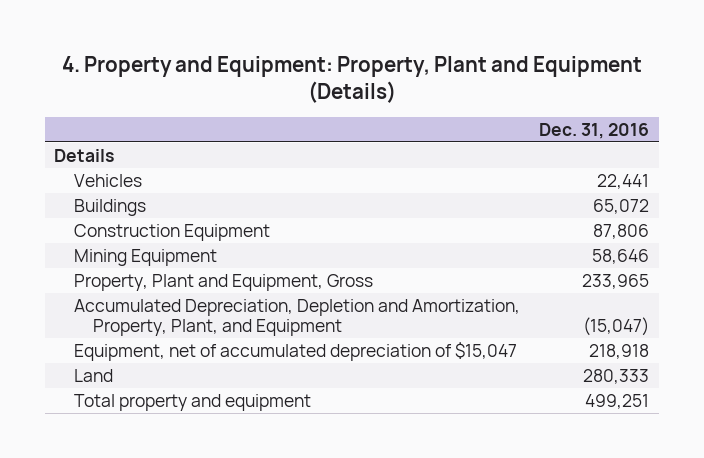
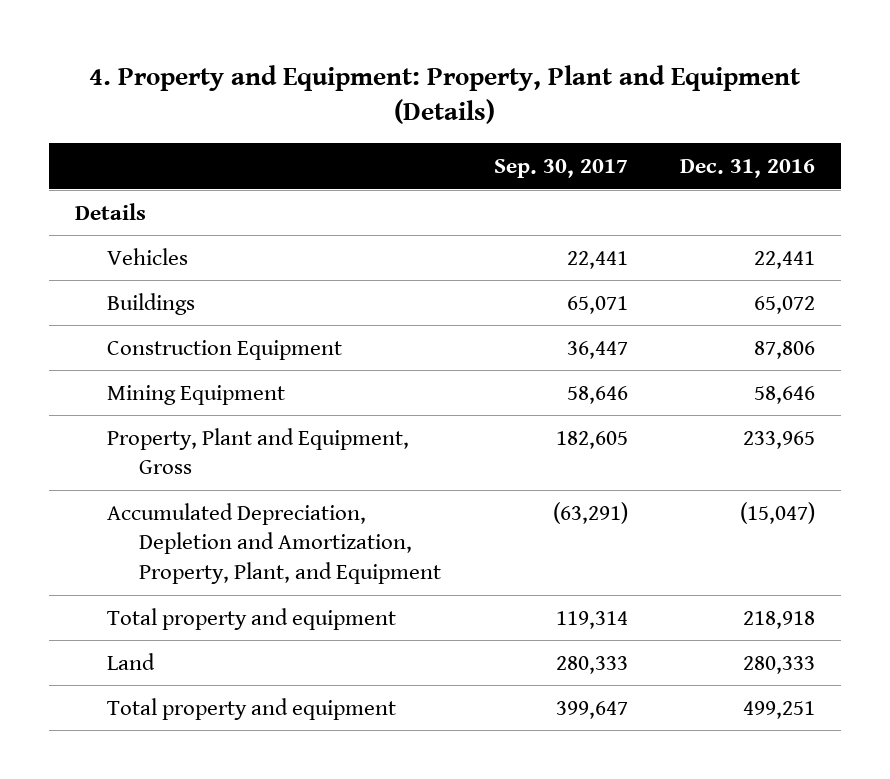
none -> [493,159,628,179] Sep. 30, 2017
[73,341,517,361] Equipment, net of accumulated depreciation of $15,047 -> [107,607,397,630] Total property and equipment

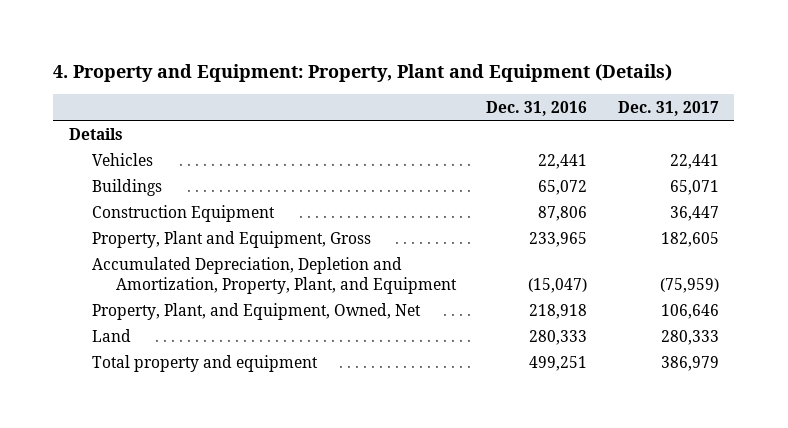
[493,159,628,179] Sep. 30, 2017 -> none
none -> [617,100,719,116] Dec. 31, 2017
[107,384,286,405] Mining Equipment -> none
[107,607,397,630] Total property and equipment -> [92,302,422,320] Property, Plant, and Equipment, Owned, Net

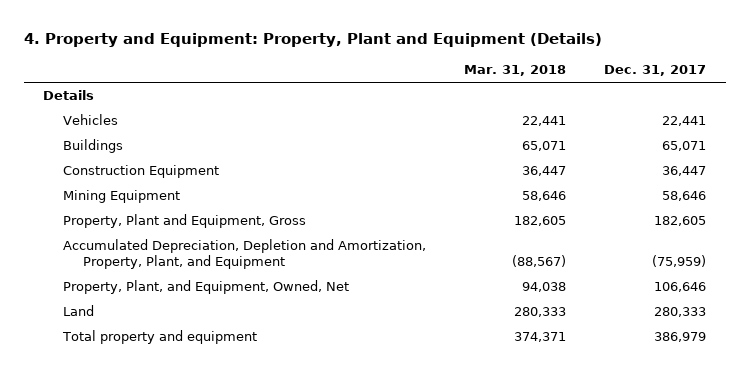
[486,100,588,116] Dec. 31, 2016 -> none
none -> [464,65,567,77] Mar. 31, 2018
none -> [62,190,180,204] Mining Equipment

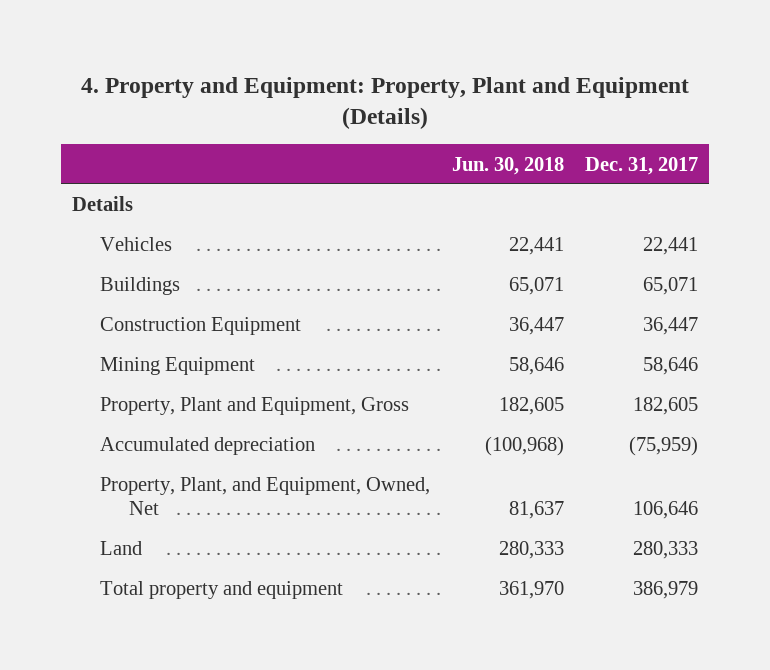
[464,65,567,77] Mar. 31, 2018 -> none
none -> [451,156,564,175] Jun. 30, 2018
[62,239,426,270] Accumulated Depreciation, Depletion and Amortization, Property, Plant, and Equipment -> [100,437,316,456] Accumulated depreciation

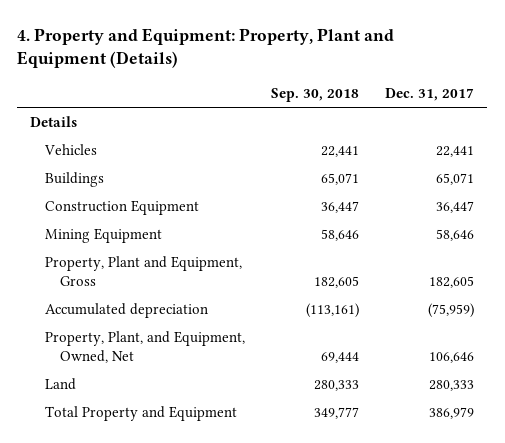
[451,156,564,175] Jun. 30, 2018 -> none
none -> [271,88,360,103] Sep. 30, 2018
[100,581,344,600] Total property and equipment -> [45,405,238,421] Total Property and Equipment

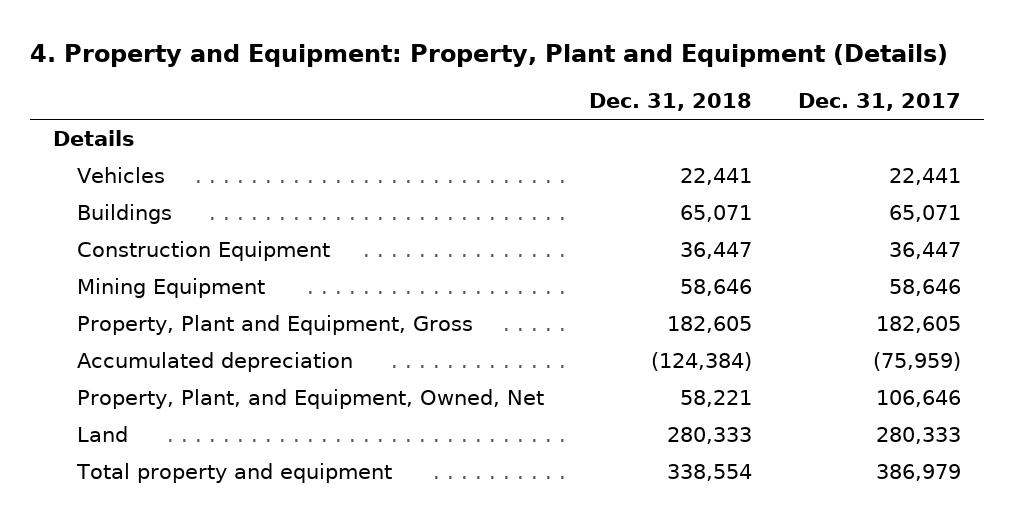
[271,88,360,103] Sep. 30, 2018 -> none
none -> [589,93,753,112] Dec. 31, 2018
[45,405,238,421] Total Property and Equipment -> [75,463,392,484] Total property and equipment

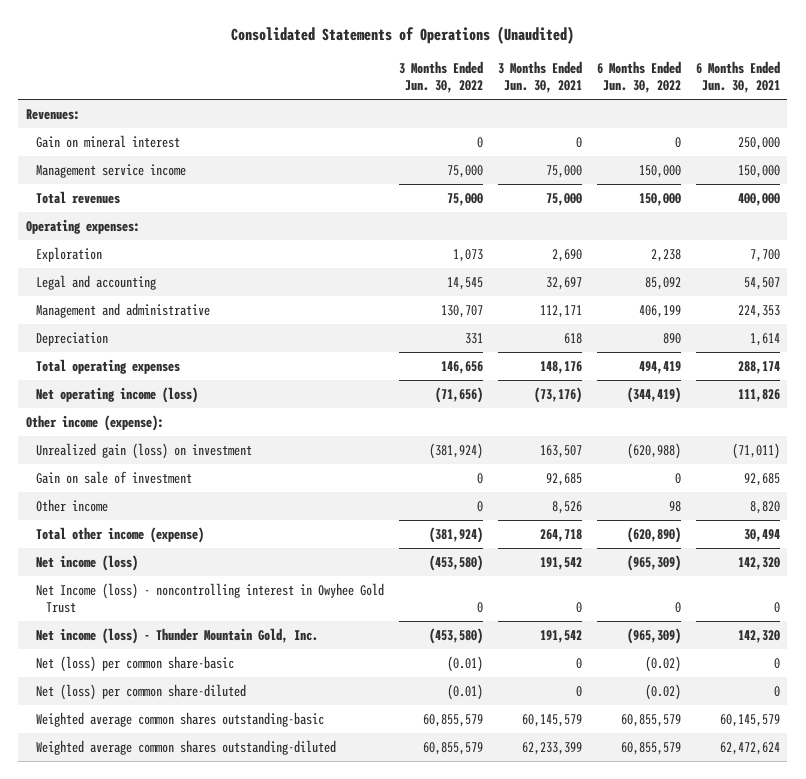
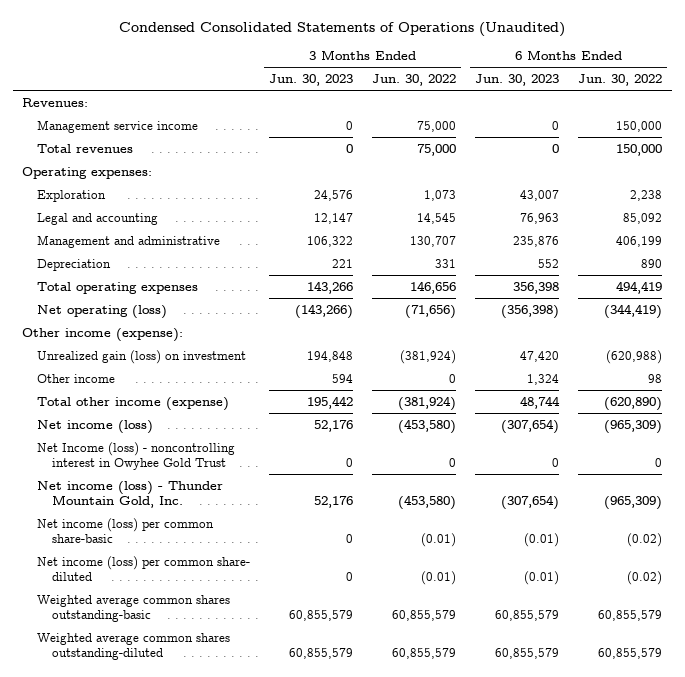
[230,26,574,45] Consolidated Statements of Operations (Unaudited) -> [119,21,566,37] Condensed Consolidated Statements of Operations (Unaudited)
[497,60,582,94] 3 Months Ended Jun. 30, 2021 -> none
[695,60,780,94] 6 Months Ended Jun. 30, 2021 -> none
none -> [269,74,354,87] Jun. 30, 2023
none -> [475,74,560,87] Jun. 30, 2023
[35,134,180,148] Gain on mineral interest -> none
[35,386,198,403] Net operating income (loss) -> [36,304,167,319] Net operating (loss)
[35,470,192,484] Gain on sale of investment -> none
[35,655,234,672] Net (loss) per common share-basic -> [36,517,214,544] Net income (loss) per common share-basic
[35,683,246,700] Net (loss) per common share-diluted -> [36,555,250,582] Net income (loss) per common share- diluted

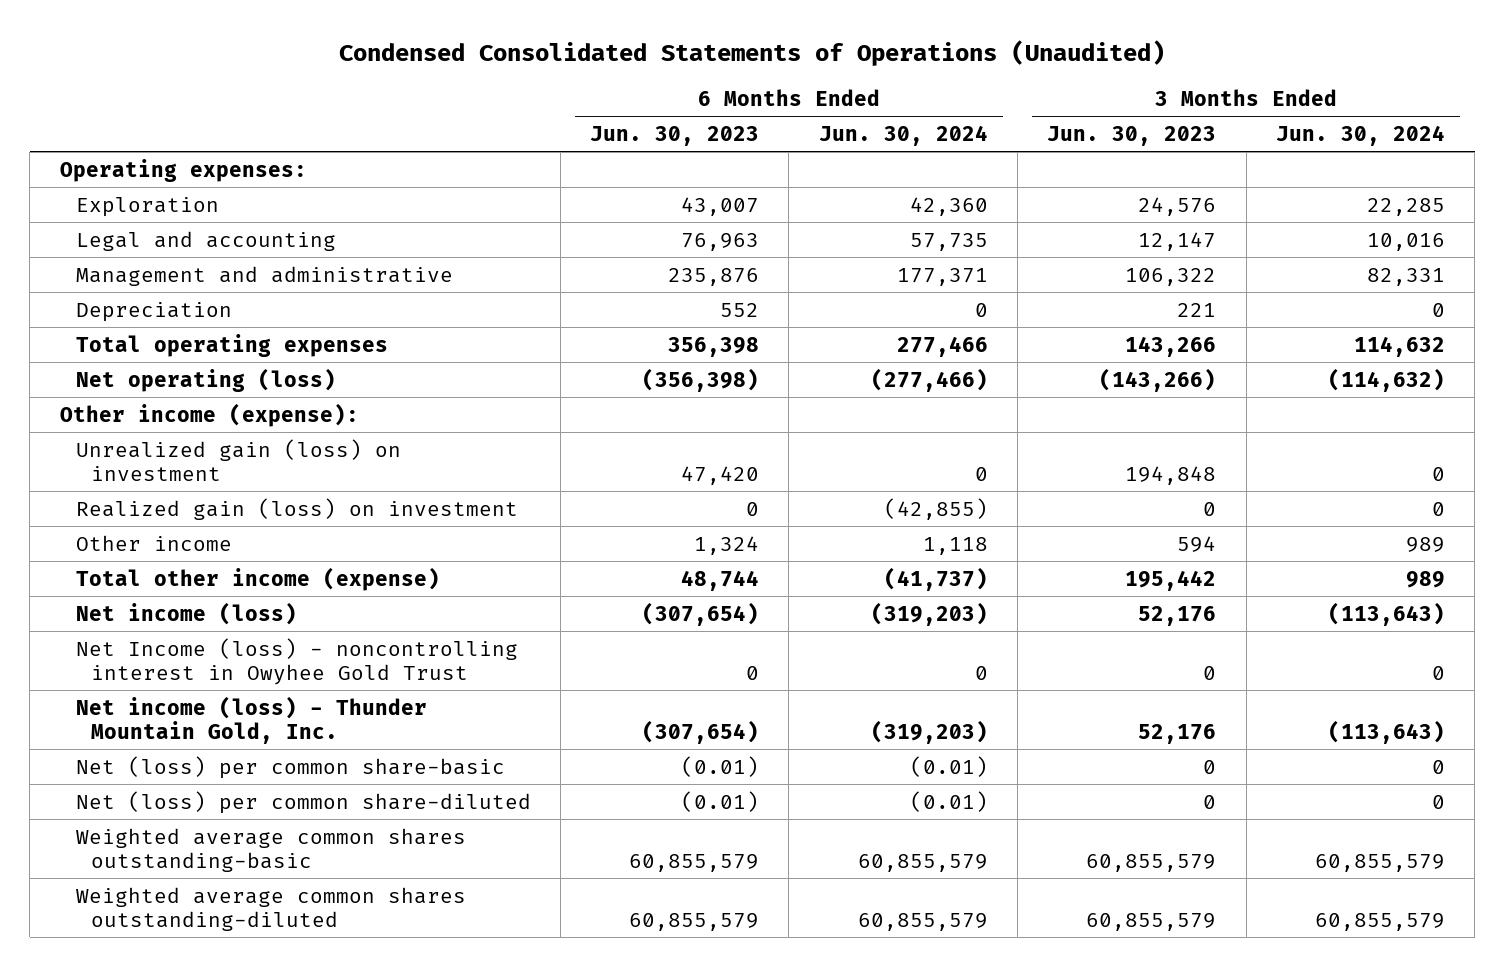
[372,74,457,87] Jun. 30, 2022 -> none
[578,74,663,87] Jun. 30, 2022 -> none
none -> [818,125,988,147] Jun. 30, 2024
none -> [1275,125,1445,147] Jun. 30, 2024
[22,97,89,107] Revenues: -> none
[36,119,198,133] Management service income -> none
[36,143,133,153] Total revenues -> none
none -> [75,497,518,520] Realized gain (loss) on investment
[36,517,214,544] Net income (loss) per common share-basic -> [75,755,505,779] Net (loss) per common share-basic
[36,555,250,582] Net income (loss) per common share- diluted -> [75,790,531,814] Net (loss) per common share-diluted

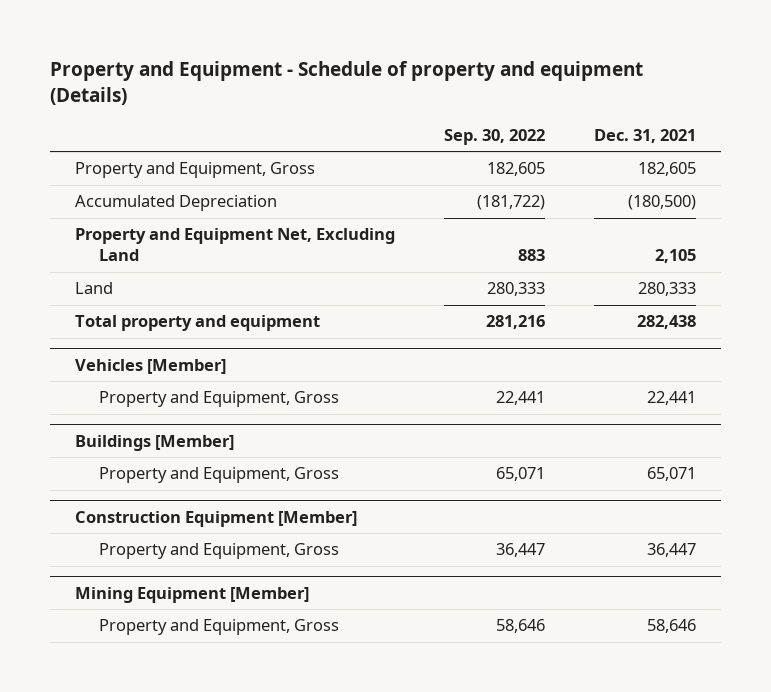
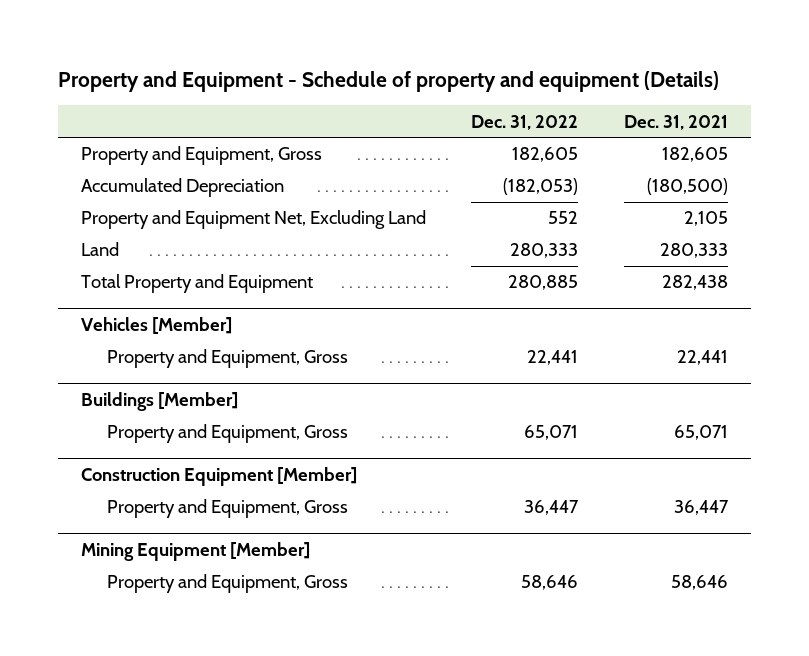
[443,128,545,145] Sep. 30, 2022 -> none
none -> [471,114,579,130] Dec. 31, 2022
[74,315,320,332] Total property and equipment -> [81,274,314,294] Total Property and Equipment

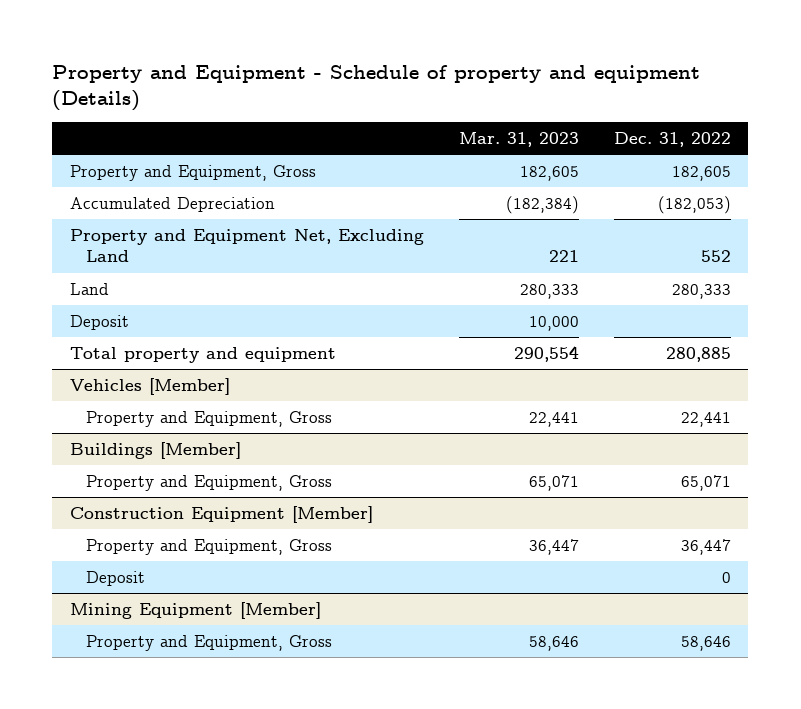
[623,114,728,130] Dec. 31, 2021 -> none
none -> [458,131,579,147] Mar. 31, 2023
none -> [69,314,129,330] Deposit
[81,274,314,294] Total Property and Equipment -> [69,346,336,363] Total property and equipment
none -> [85,570,145,586] Deposit

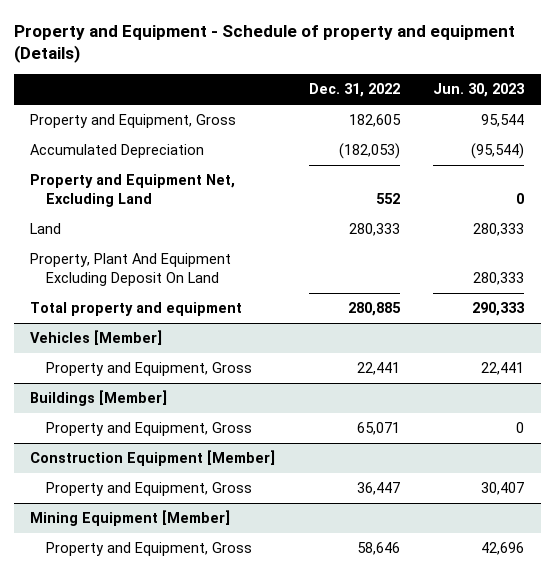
[458,131,579,147] Mar. 31, 2023 -> none
none -> [433,83,526,98] Jun. 30, 2023
[69,314,129,330] Deposit -> none
none -> [30,253,232,287] Property, Plant And Equipment Excluding Deposit On Land
[85,570,145,586] Deposit -> none

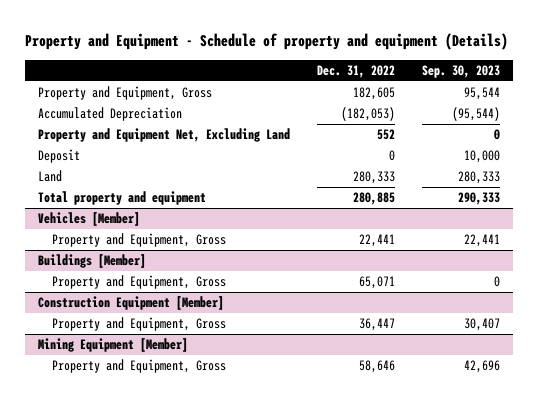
[433,83,526,98] Jun. 30, 2023 -> none
none -> [421,65,500,79] Sep. 30, 2023
none -> [38,149,81,164] Deposit
[30,253,232,287] Property, Plant And Equipment Excluding Deposit On Land -> none

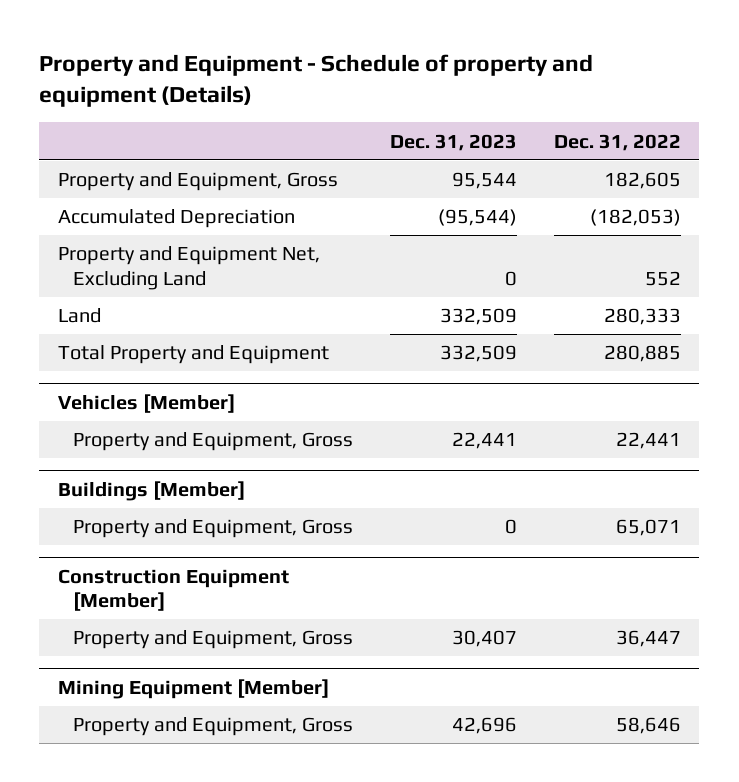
[421,65,500,79] Sep. 30, 2023 -> none
none -> [389,133,517,151] Dec. 31, 2023
[38,149,81,164] Deposit -> none
[38,191,207,206] Total property and equipment -> [57,345,329,365] Total Property and Equipment

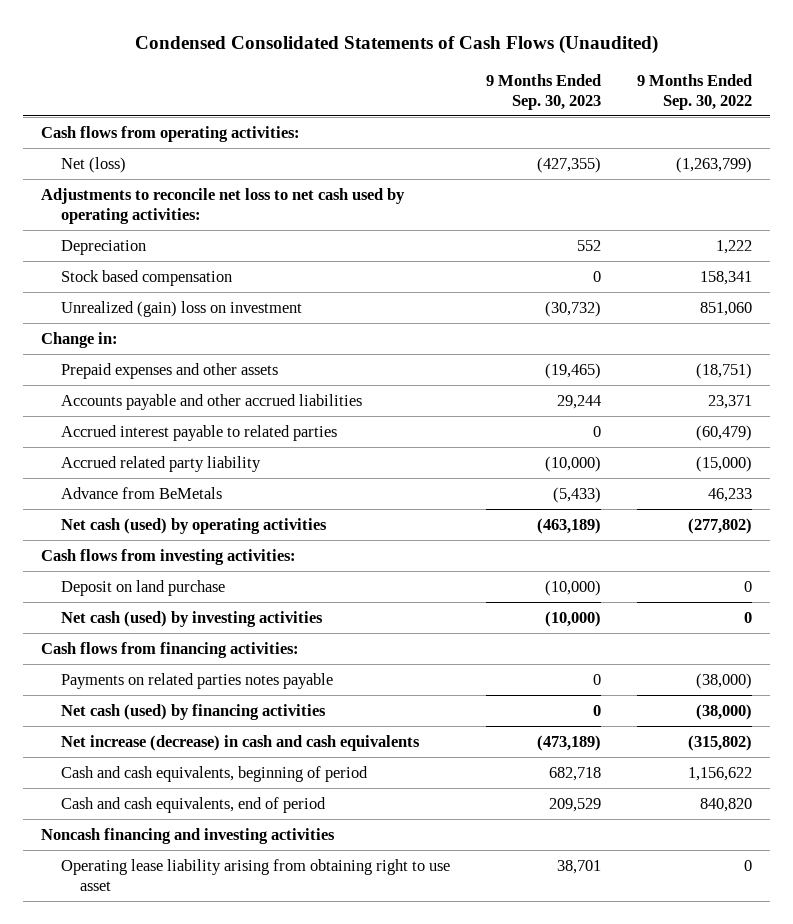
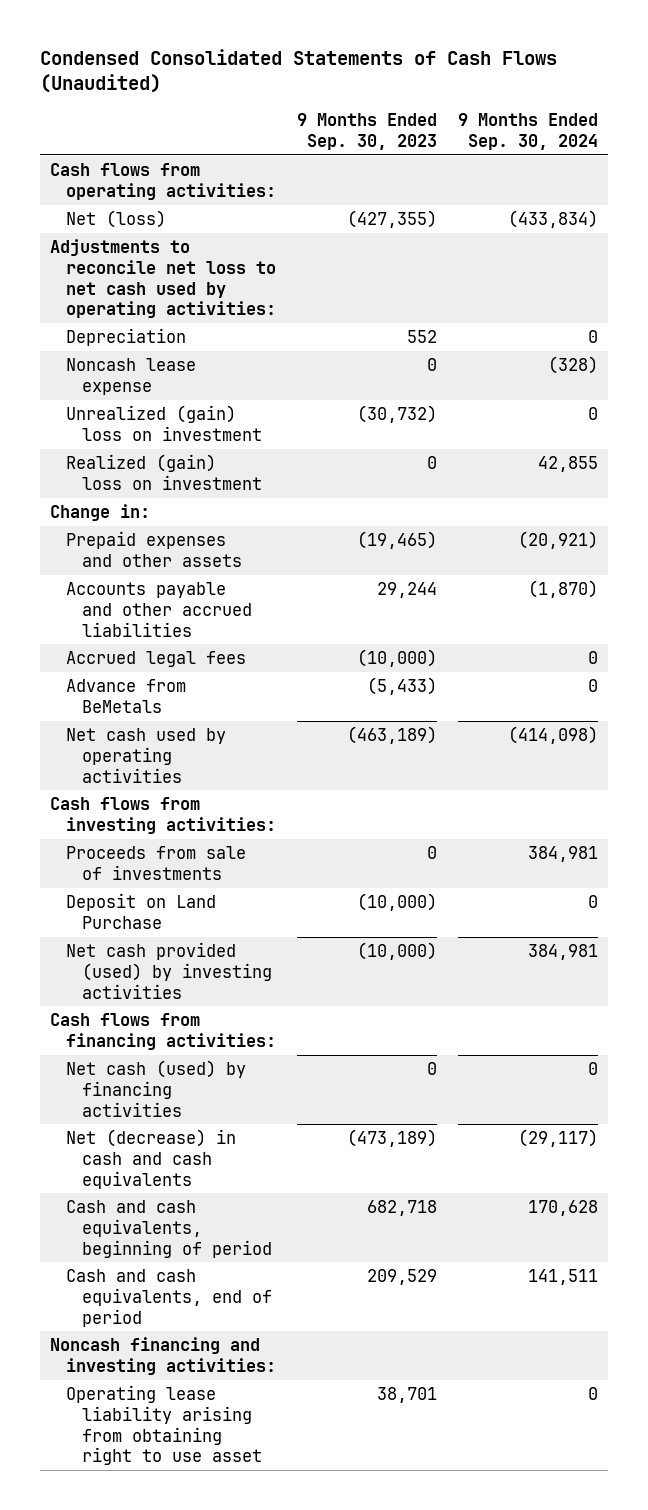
[636,74,752,110] 9 Months Ended Sep. 30, 2022 -> none
none -> [457,113,598,150] 9 Months Ended Sep. 30, 2024
[60,269,232,286] Stock based compensation -> none
none -> [65,357,196,395] Noncash lease expense
none -> [65,453,262,490] Realized (gain) loss on investment
[60,424,337,441] Accrued interest payable to related parties -> none
[60,455,261,472] Accrued related party liability -> none
none -> [65,650,246,667] Accrued legal fees
[60,517,327,534] Net cash (used) by operating activities -> [65,727,226,783] Net cash used by operating activities
none -> [65,845,246,880] Proceeds from sale of investments
[60,579,225,596] Deposit on land purchase -> [65,892,216,929] Deposit on Land Purchase
[60,610,323,627] Net cash (used) by investing activities -> [65,941,272,999] Net cash provided (used) by investing activities
[60,672,333,689] Payments on related parties notes payable -> none
[60,734,420,751] Net increase (decrease) in cash and cash equivalents -> [65,1128,236,1189] Net (decrease) in cash and cash equivalents
[41,827,336,844] Noncash financing and investing activities -> [50,1336,276,1375] Noncash financing and investing activities:

